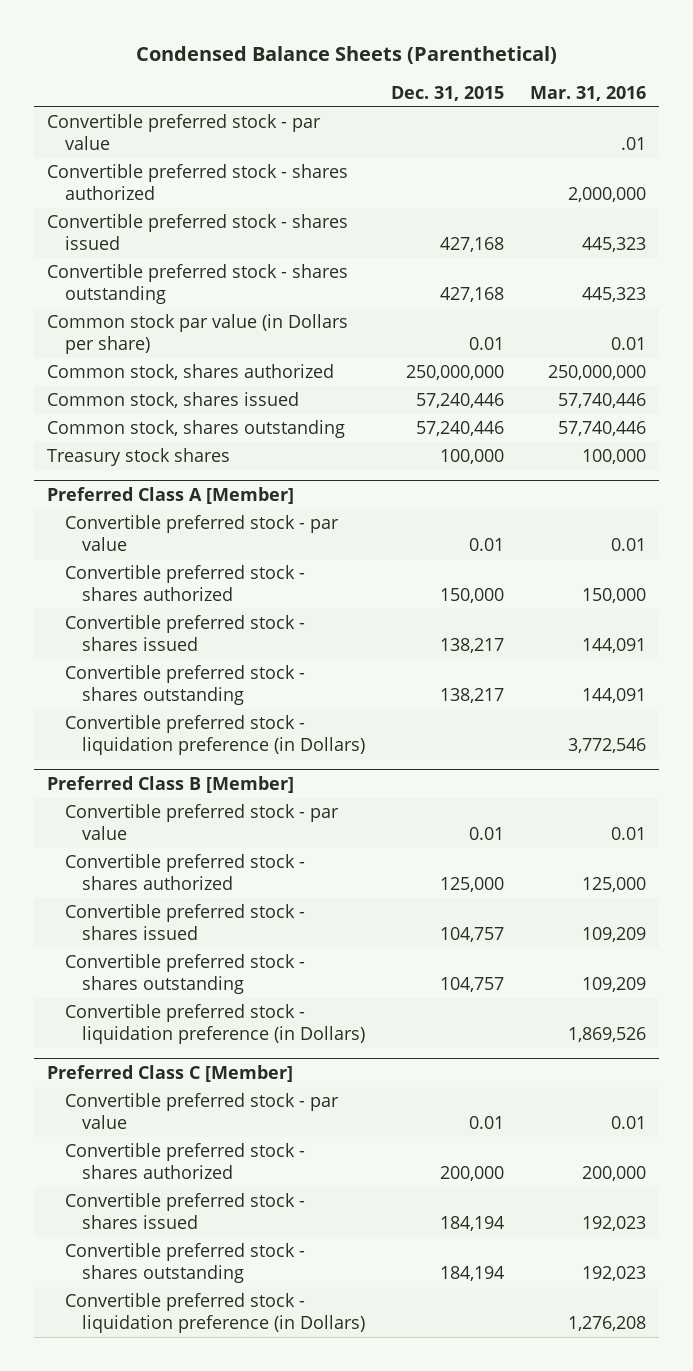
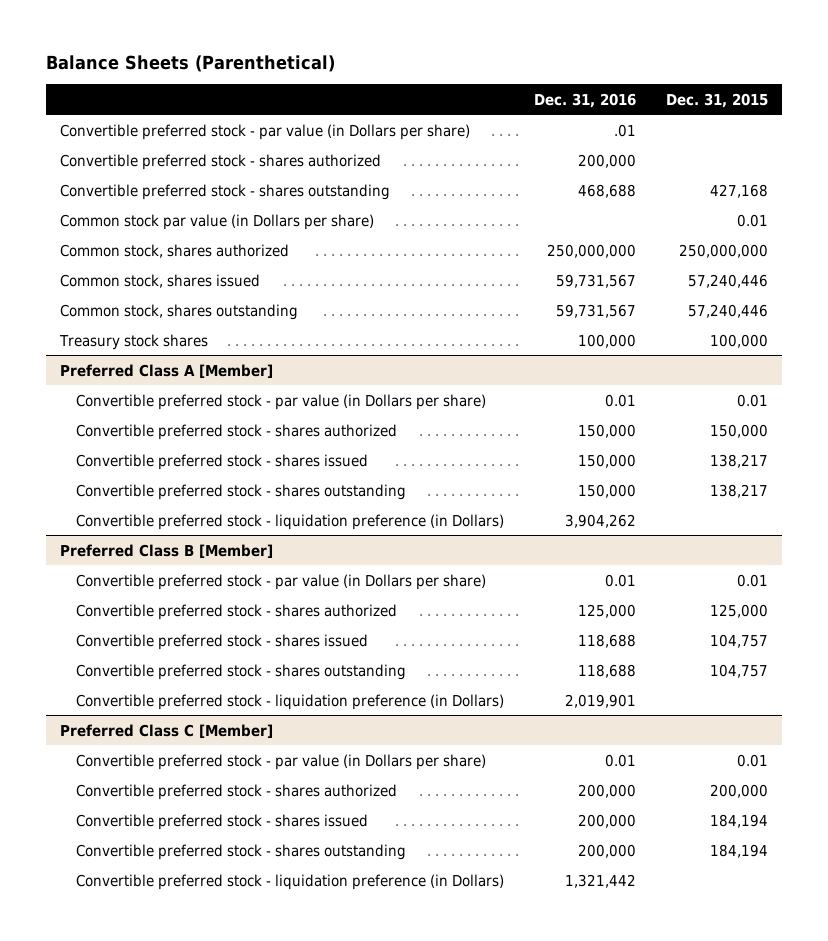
[135,45,557,64] Condensed Balance Sheets (Parenthetical) -> [45,55,335,73] Balance Sheets (Parenthetical)
[530,85,647,101] Mar. 31, 2016 -> none
none -> [534,92,637,108] Dec. 31, 2016
[47,114,322,151] Convertible preferred stock - par value -> [60,123,471,140] Convertible preferred stock - par value (in Dollars per share)
[47,214,349,251] Convertible preferred stock - shares issued -> none
[64,515,339,552] Convertible preferred stock - par value -> [76,393,487,410] Convertible preferred stock - par value (in Dollars per share)
[64,804,339,841] Convertible preferred stock - par value -> [76,573,487,590] Convertible preferred stock - par value (in Dollars per share)
[64,1093,339,1130] Convertible preferred stock - par value -> [76,753,487,770] Convertible preferred stock - par value (in Dollars per share)

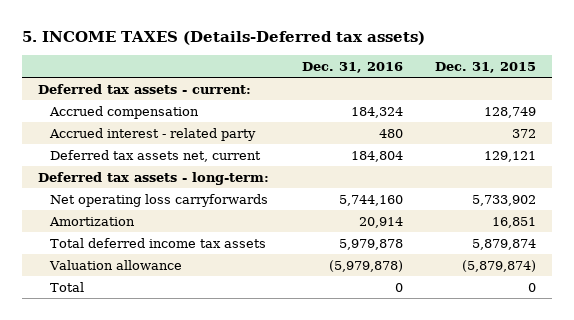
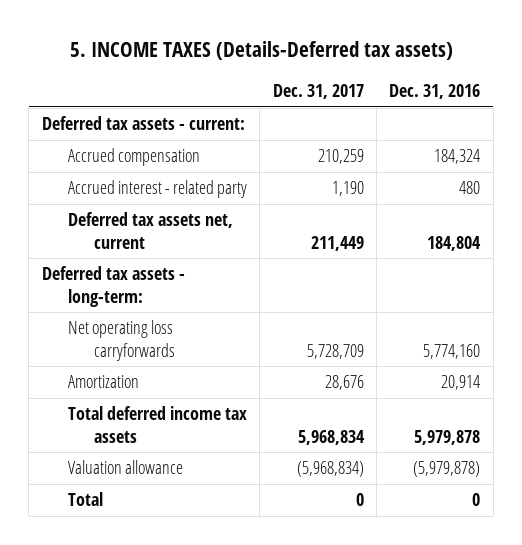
[435,62,537,74] Dec. 31, 2015 -> none
none -> [272,84,364,100] Dec. 31, 2017
[338,194,403,206] 5,744,160 -> [423,343,481,359] 5,774,160

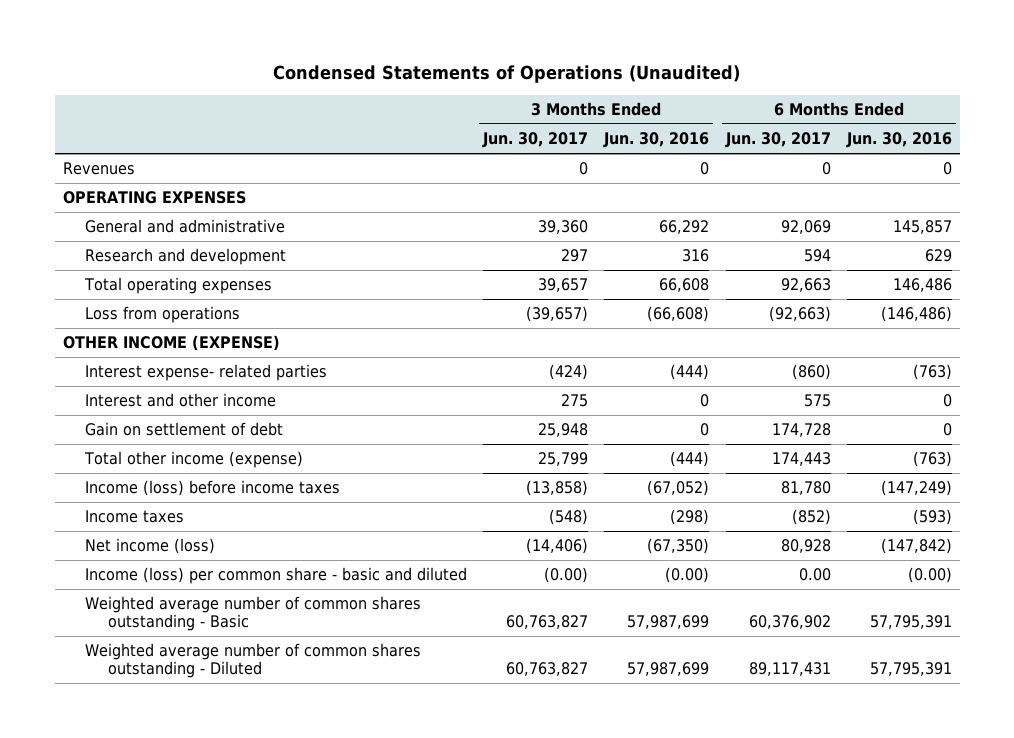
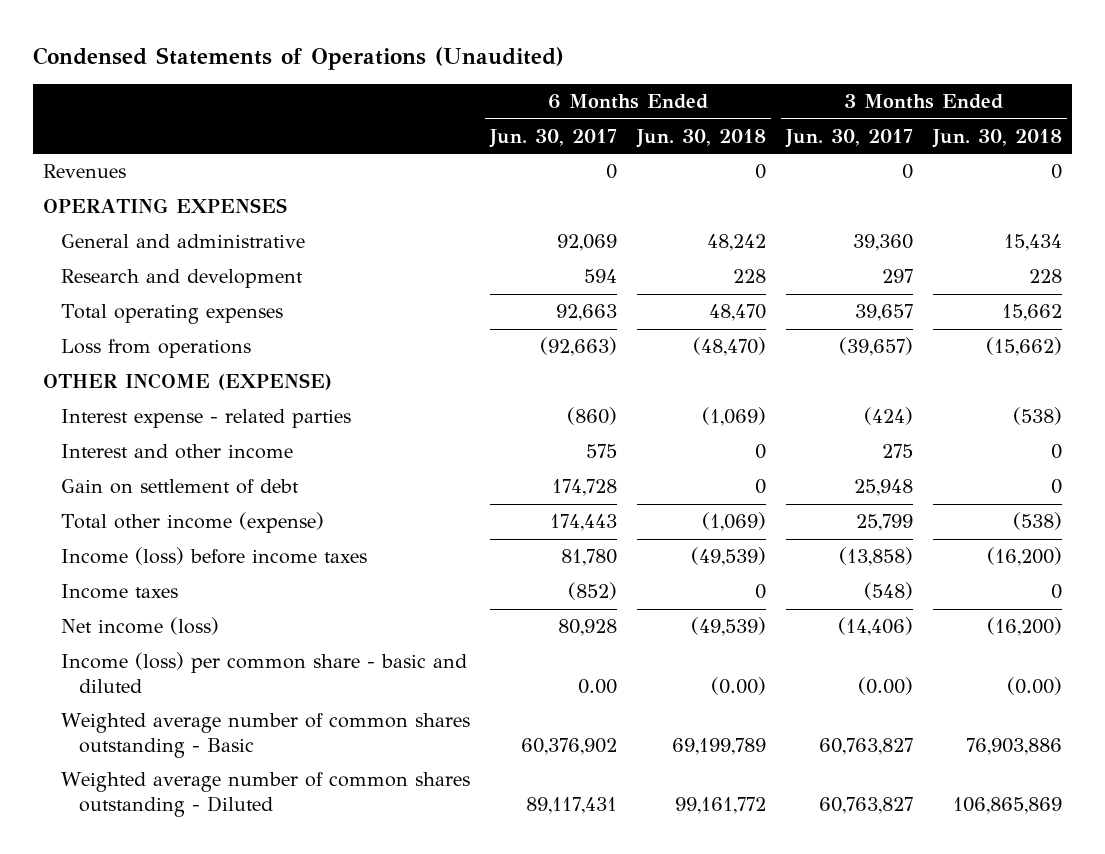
[603,132,710,149] Jun. 30, 2016 -> none
[845,132,952,149] Jun. 30, 2016 -> none
none -> [635,128,766,148] Jun. 30, 2018
none -> [931,128,1062,148] Jun. 30, 2018
[85,364,328,382] Interest expense- related parties -> [61,409,352,429] Interest expense - related parties

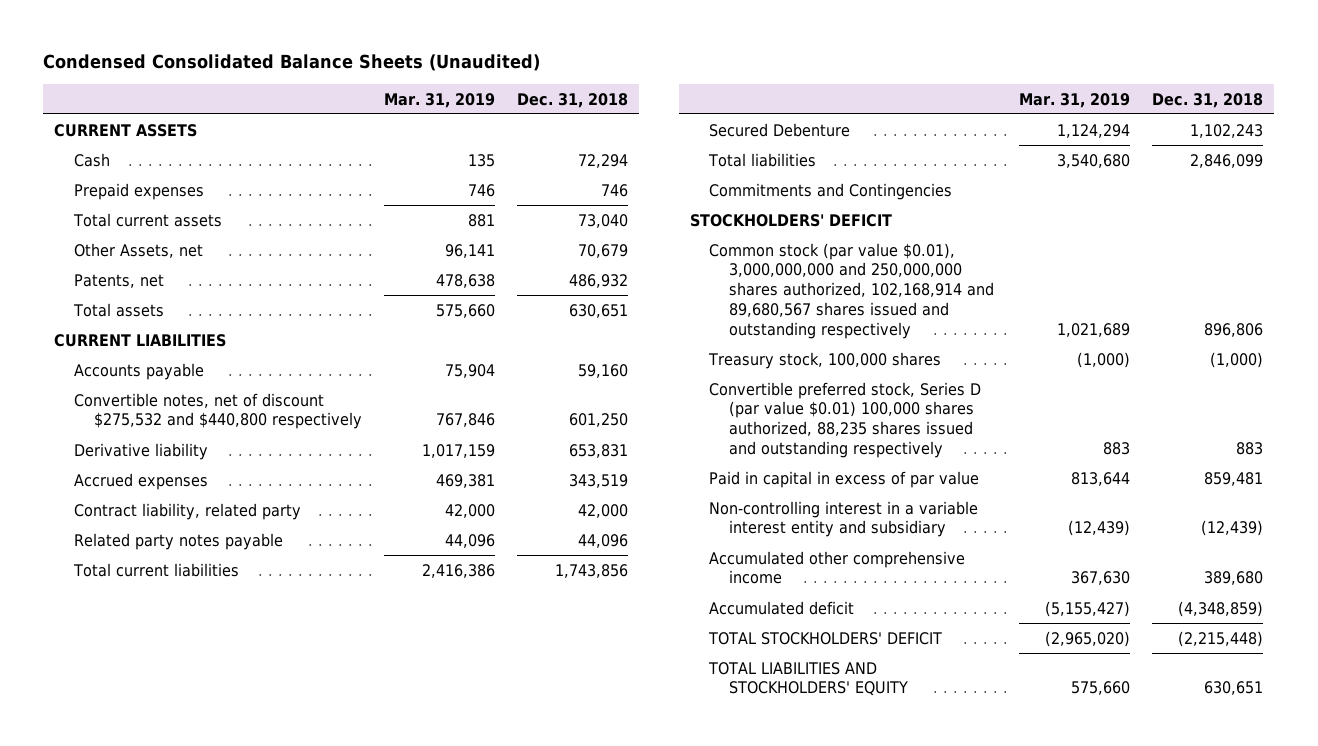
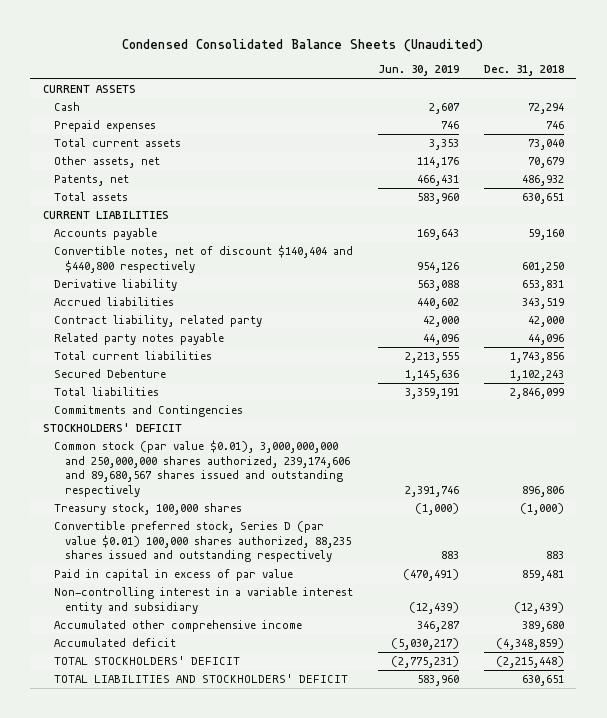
[384,92,496,108] Mar. 31, 2019 -> none
none -> [377,65,459,77] Jun. 30, 2019
[74,242,204,258] Other Assets, net -> [53,156,160,169] Other assets, net
[74,392,363,430] Convertible notes, net of discount $275,532 and $440,800 respectively -> [53,245,353,273] Convertible notes, net of discount $140,404 and $440,800 respectively
[74,472,209,490] Accrued expenses -> [53,297,174,307] Accrued liabilities
[709,242,995,339] Common stock (par value $0.01), 3,000,000,000 and 250,000,000 shares authorized, 102,168,914 and 89,680,567 shares issued and outstanding respectively -> [53,440,351,498] Common stock (par value $0.01), 3,000,000,000 and 250,000,000 shares authorized, 239,174,606 and 89,680,567 shares issued and outstanding respectively
[708,661,909,697] TOTAL LIABILITIES AND STOCKHOLDERS' EQUITY -> [53,674,348,684] TOTAL LIABILITIES AND STOCKHOLDERS' DEFICIT

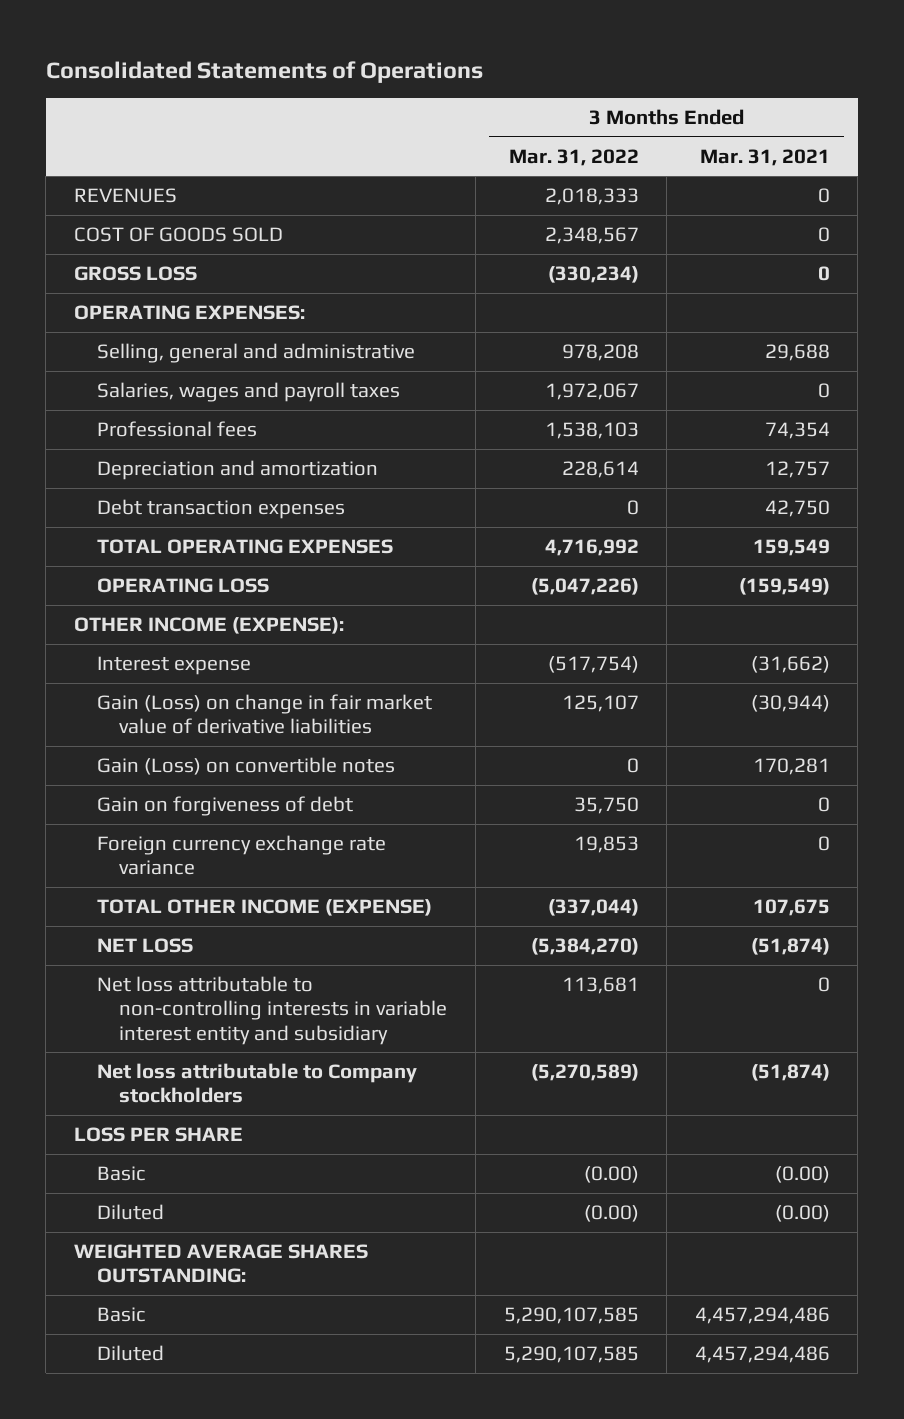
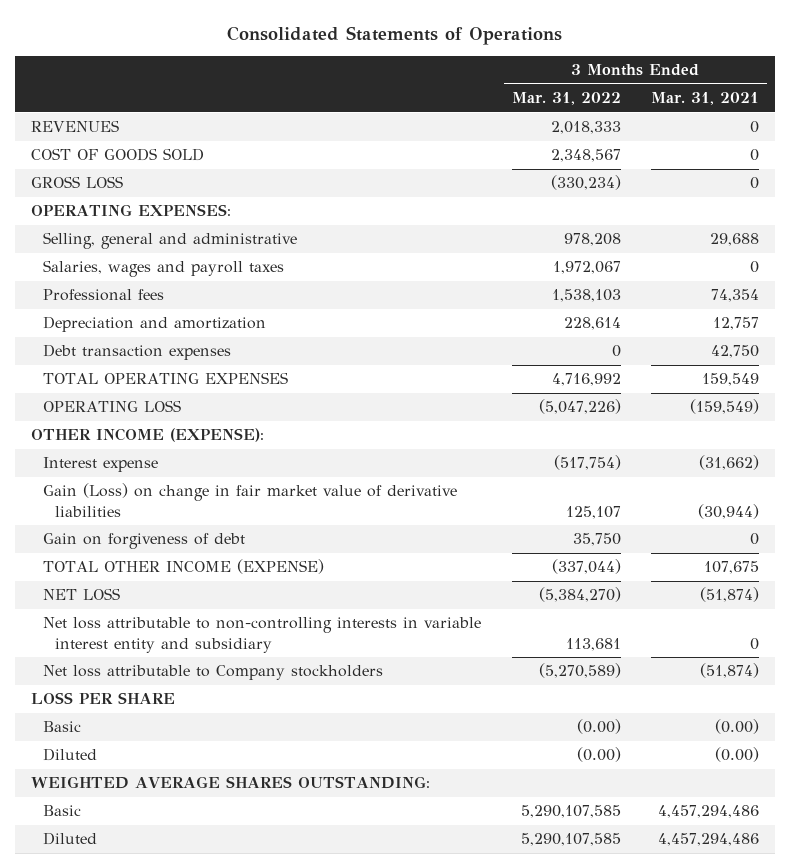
[96,757,395,776] Gain (Loss) on convertible notes -> none
[96,835,386,876] Foreign currency exchange rate variance -> none

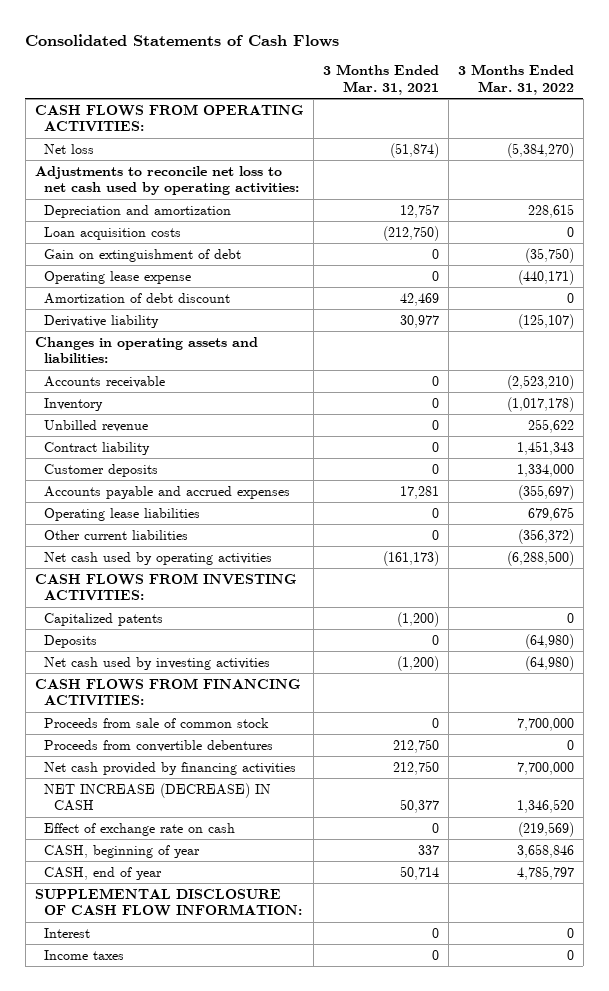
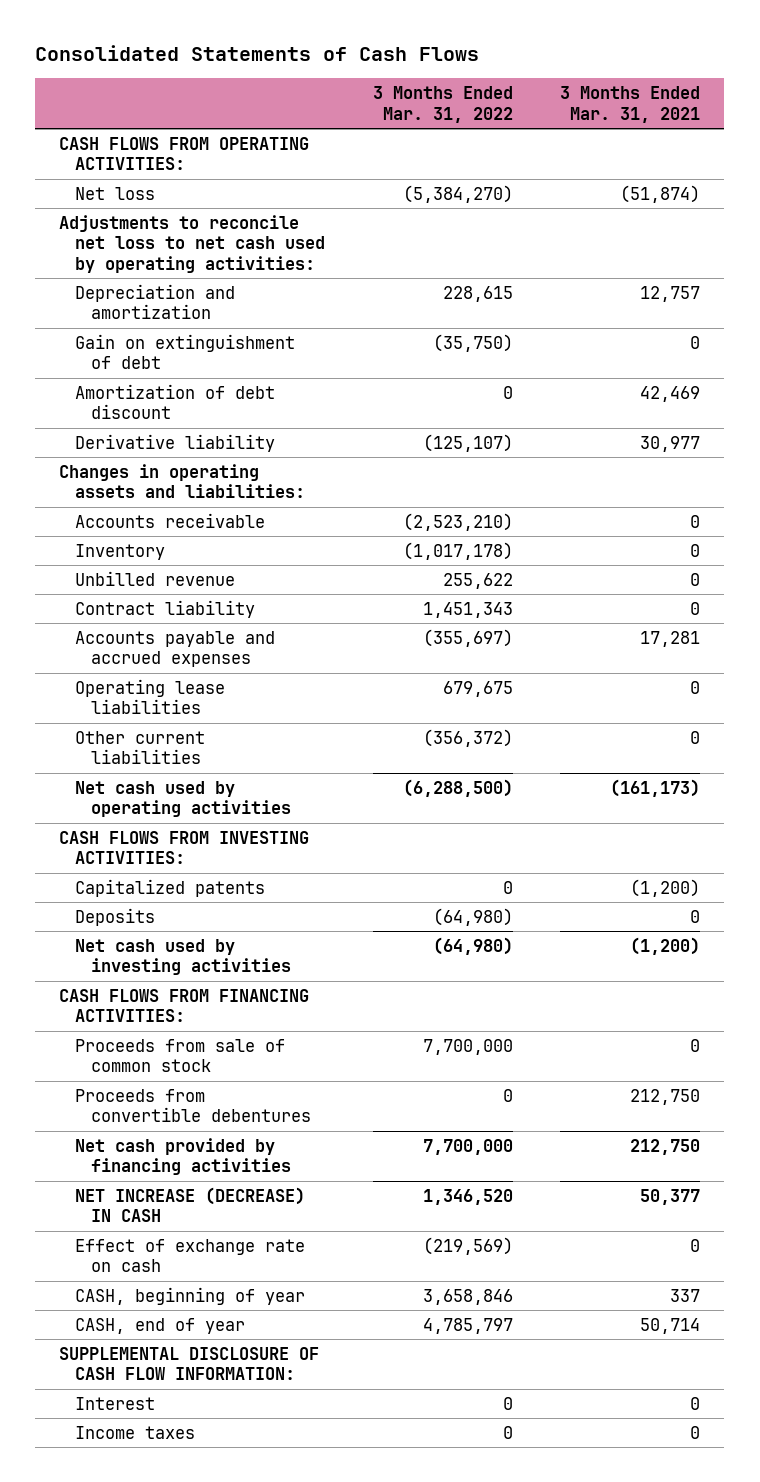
[44,226,182,240] Loan acquisition costs -> none
[44,270,192,284] Operating lease expense -> none
[44,463,159,477] Customer deposits -> none

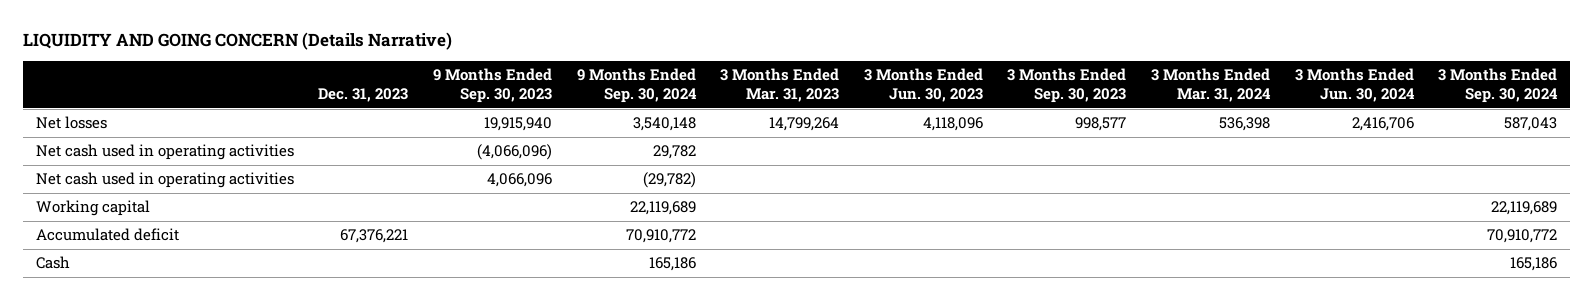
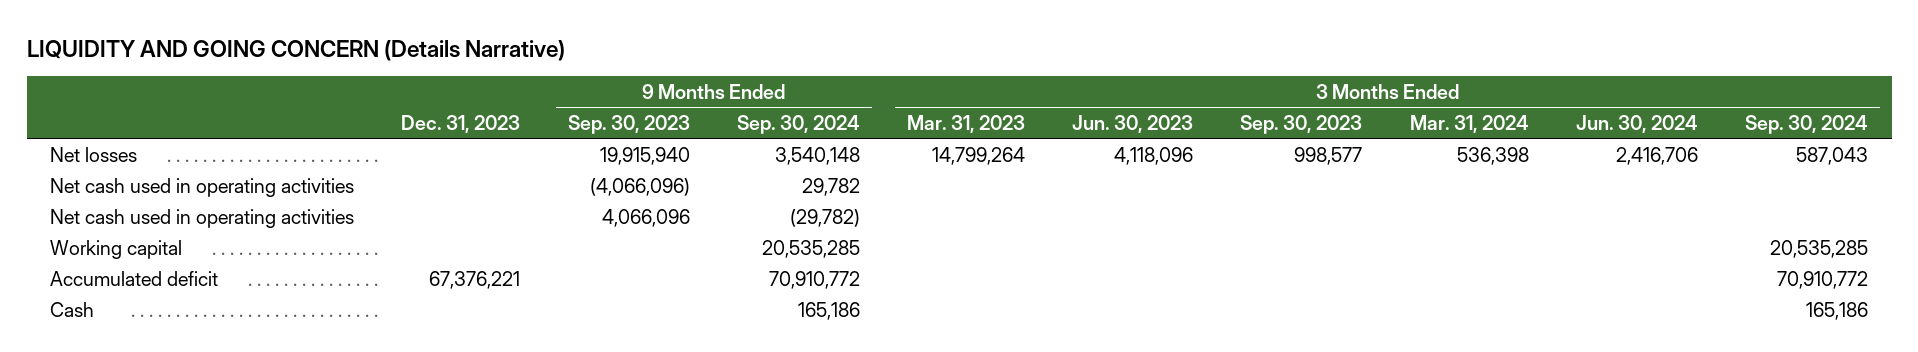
[629,201,696,216] 22,119,689 -> [761,239,860,258] 20,535,285
[1491,201,1558,216] 22,119,689 -> [1770,239,1869,258] 20,535,285

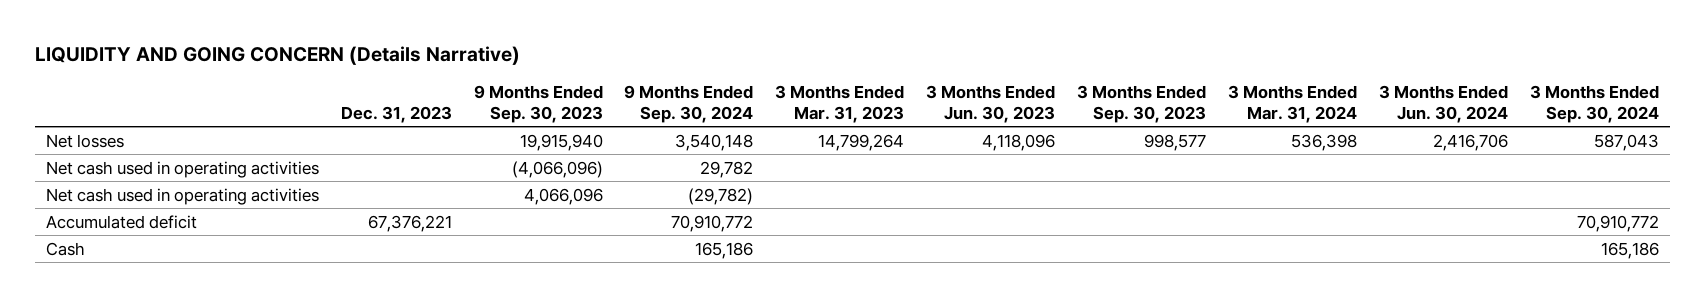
[50,239,183,259] Working capital -> none

